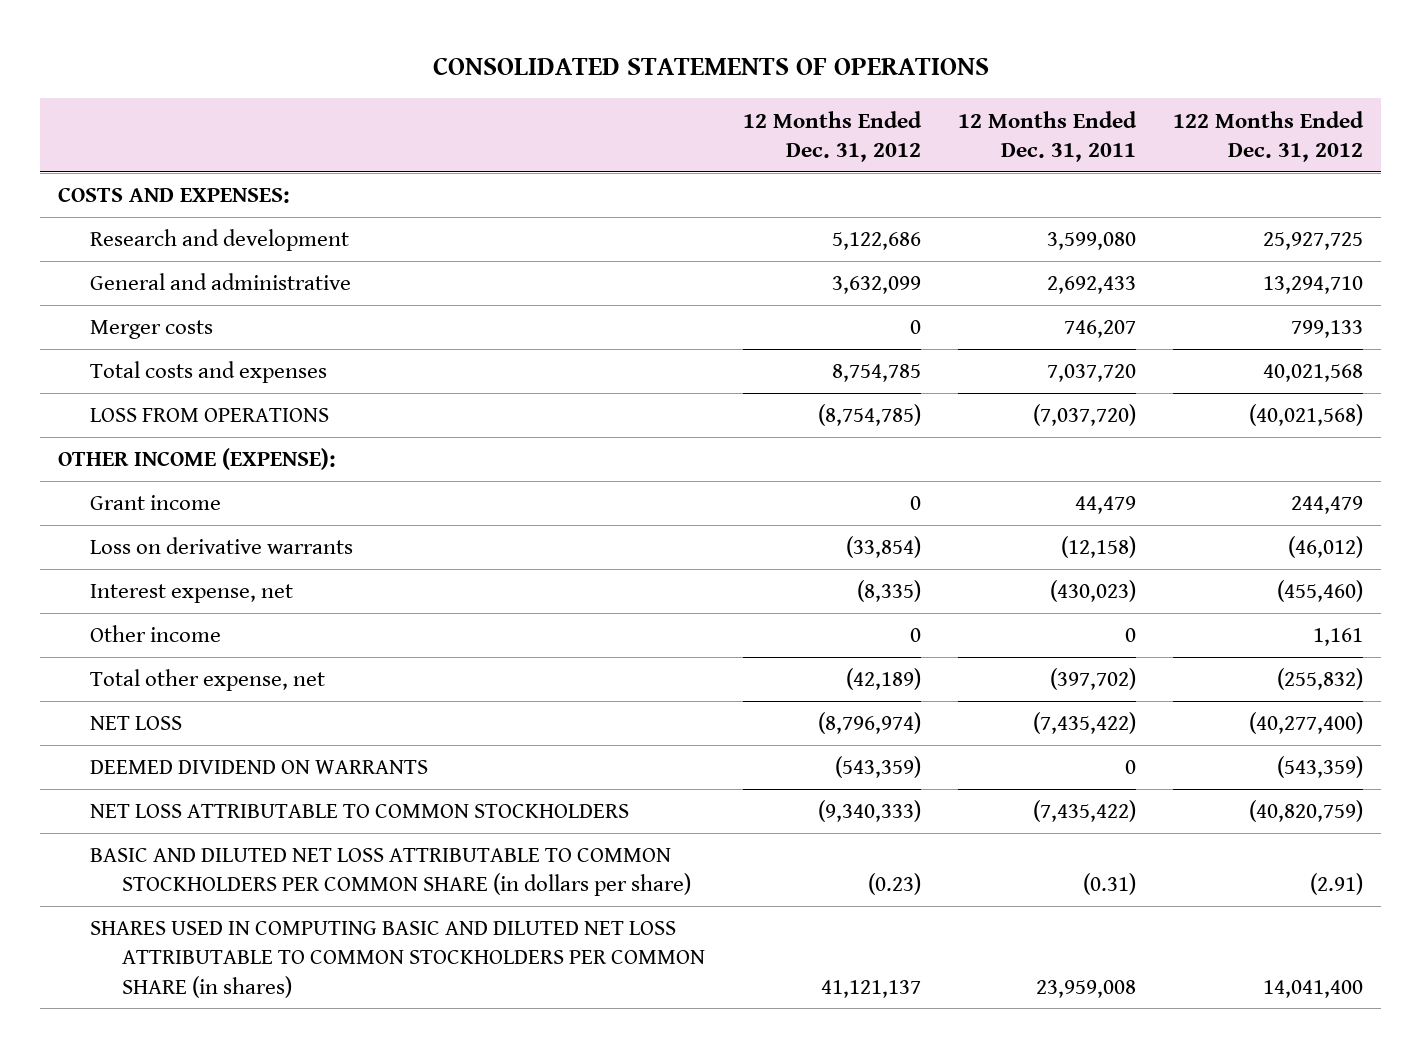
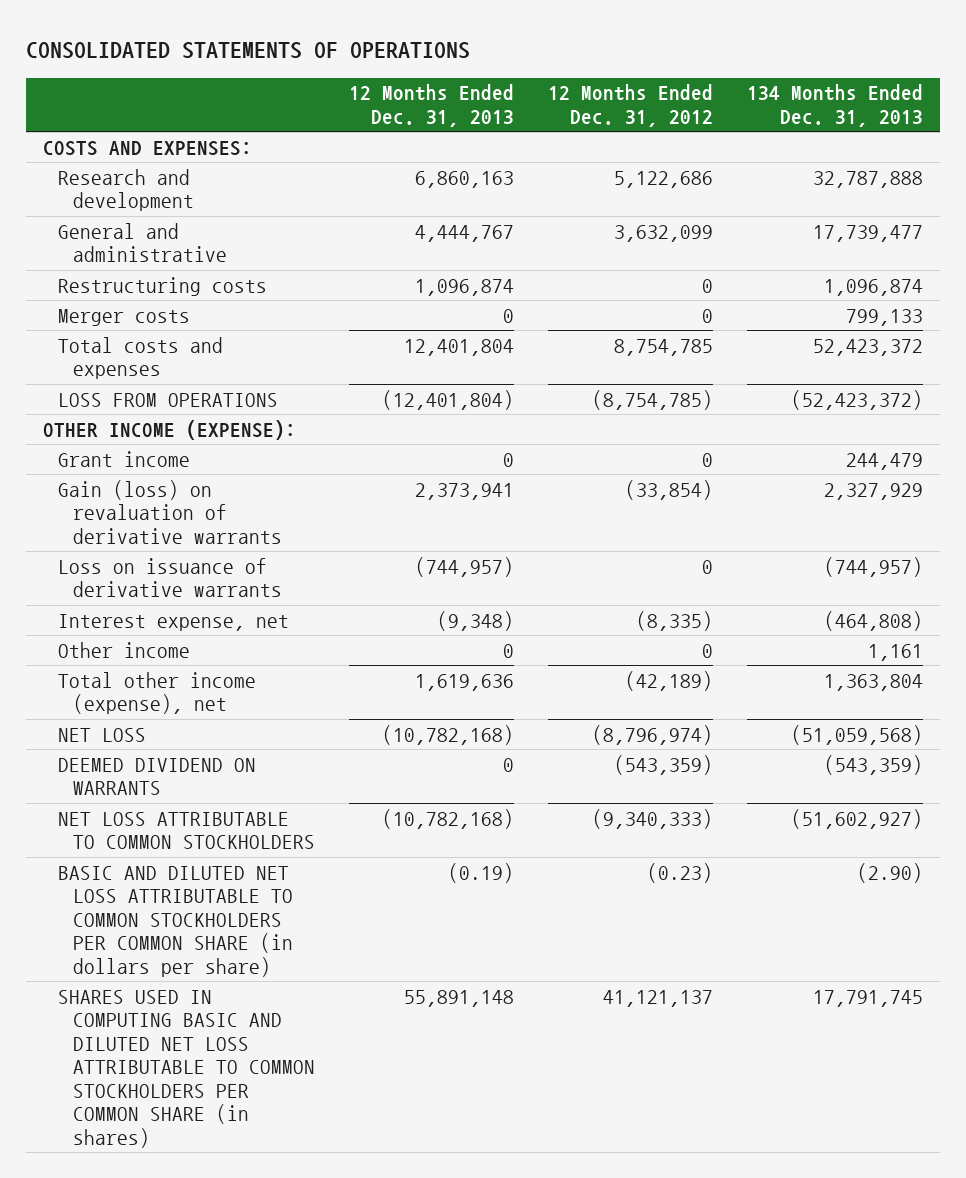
[957,110,1137,162] 12 Months Ended Dec. 31, 2011 -> none
[1172,110,1364,162] 122 Months Ended Dec. 31, 2012 -> none
none -> [349,84,515,127] 12 Months Ended Dec. 31, 2013
none -> [747,84,924,127] 134 Months Ended Dec. 31, 2013
none -> [57,276,267,296] Restructuring costs
[90,537,354,555] Loss on derivative warrants -> [57,479,283,544] Gain (loss) on revaluation of derivative warrants
none -> [57,557,283,598] Loss on issuance of derivative warrants
[90,669,326,692] Total other expense, net -> [57,671,256,715] Total other income (expense), net

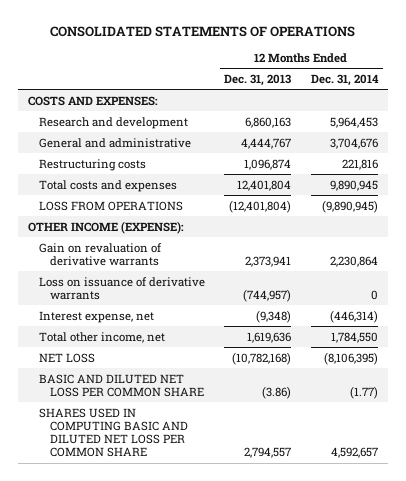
[548,84,714,127] 12 Months Ended Dec. 31, 2012 -> none
[747,84,924,127] 134 Months Ended Dec. 31, 2013 -> none
none -> [310,73,379,86] Dec. 31, 2014
[57,308,190,326] Merger costs -> none
[57,450,190,467] Grant income -> none
[57,479,283,544] Gain (loss) on revaluation of derivative warrants -> [38,242,162,266] Gain on revaluation of derivative warrants
[57,641,190,658] Other income -> none
[57,671,256,715] Total other income (expense), net -> [38,331,165,343] Total other income, net
[57,757,256,796] DEEMED DIVIDEND ON WARRANTS -> none
[57,811,316,850] NET LOSS ATTRIBUTABLE TO COMMON STOCKHOLDERS -> none
[57,865,294,977] BASIC AND DILUTED NET LOSS ATTRIBUTABLE TO COMMON STOCKHOLDERS PER COMMON SHARE (in dollars per share) -> [38,373,205,397] BASIC AND DILUTED NET LOSS PER COMMON SHARE
[448,862,515,883] (0.19) -> [262,385,292,399] (3.86)
[57,989,316,1148] SHARES USED IN COMPUTING BASIC AND DILUTED NET LOSS ATTRIBUTABLE TO COMMON STOCKHOLDERS PER COMMON SHARE (in shares) -> [38,407,189,458] SHARES USED IN COMPUTING BASIC AND DILUTED NET LOSS PER COMMON SHARE
[404,989,515,1007] 55,891,148 -> [244,447,292,459] 2,794,557

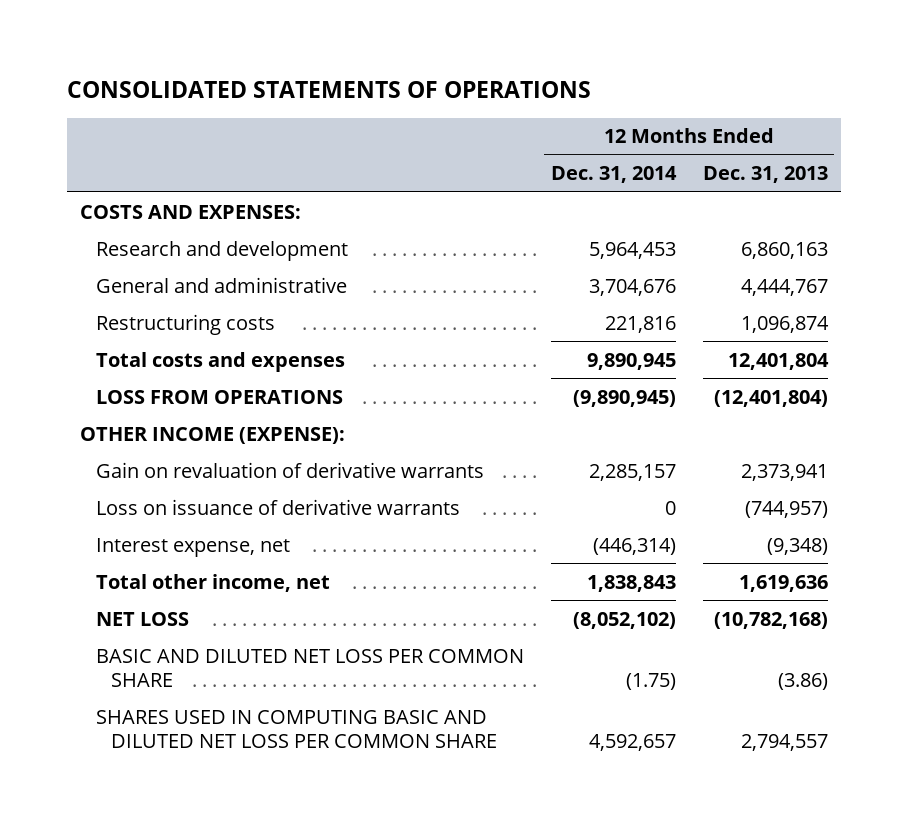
[329,255,378,267] 2,230,864 -> [588,463,676,481] 2,285,157
[330,331,378,343] 1,784,550 -> [586,574,676,592] 1,838,843
[323,351,378,365] (8,106,395) -> [572,611,676,629] (8,052,102)
[349,385,378,399] (1.77) -> [625,672,676,690] (1.75)

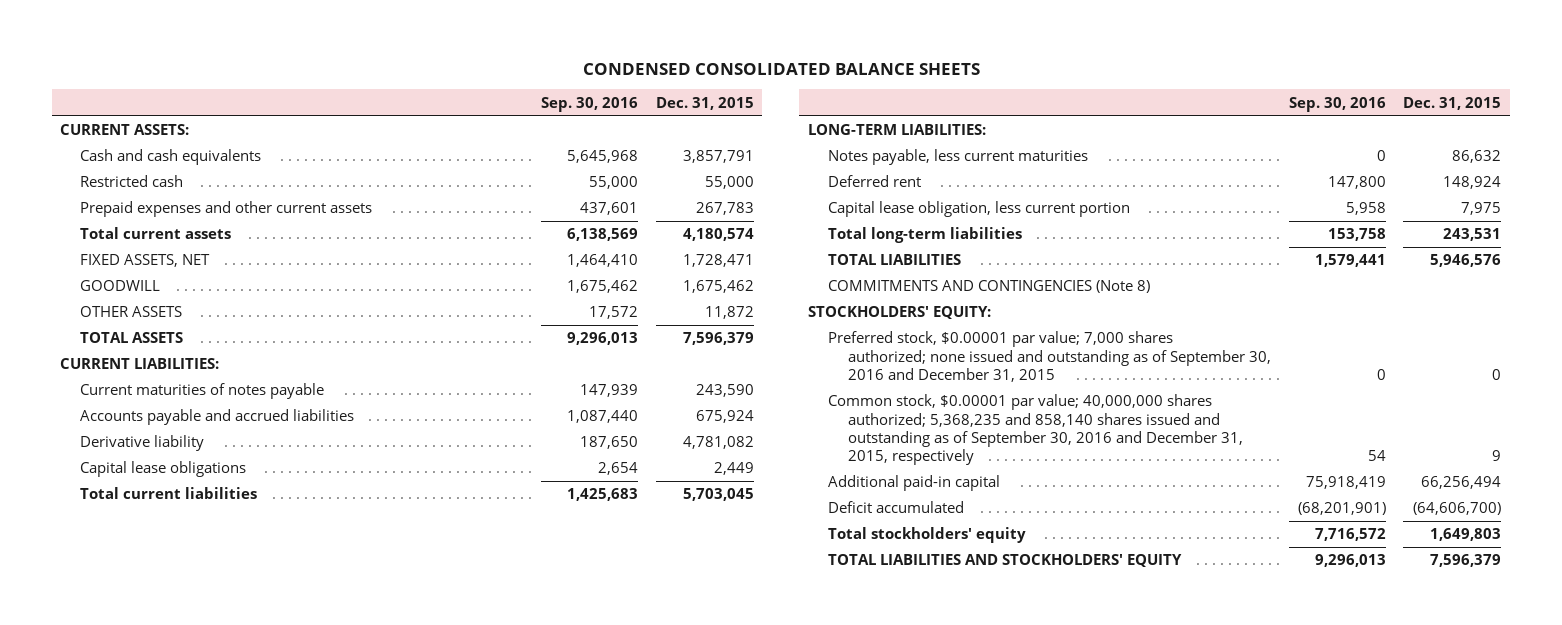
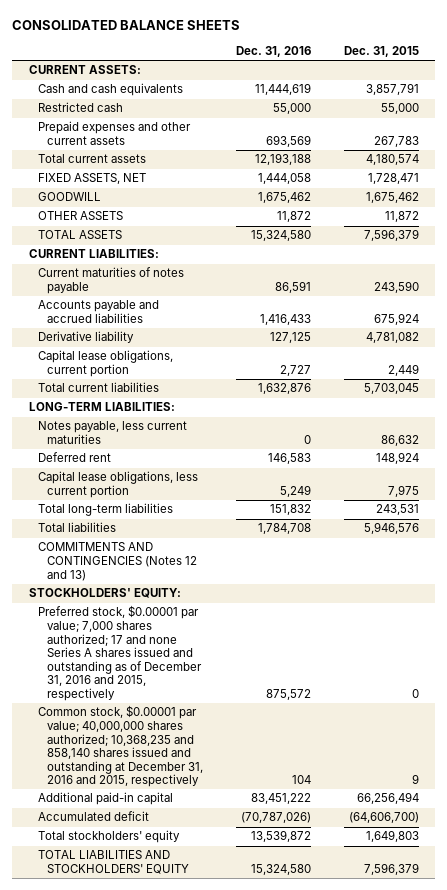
[582,62,980,75] CONDENSED CONSOLIDATED BALANCE SHEETS -> [12,20,241,31] CONSOLIDATED BALANCE SHEETS
[541,96,639,112] Sep. 30, 2016 -> none
none -> [235,46,311,58] Dec. 31, 2016
[80,461,247,478] Capital lease obligations -> [37,350,173,378] Capital lease obligations, current portion
[828,201,1131,218] Capital lease obligation, less current portion -> [37,471,198,499] Capital lease obligations, less current portion
[828,254,962,266] TOTAL LIABILITIES -> [37,522,116,533] Total liabilities
[828,280,1151,294] COMMITMENTS AND CONTINGENCIES (Note 8) -> [37,542,198,581] COMMITMENTS AND CONTINGENCIES (Notes 12 and 13)
[828,331,1272,382] Preferred stock, $0.00001 par value; 7,000 shares authorized; none issued and outstanding as of September 30, 2016 and December 31, 2015 -> [37,605,203,701] Preferred stock, $0.00001 par value; 7,000 shares authorized; 17 and none Series A shares issued and outstanding as of December 31, 2016 and 2015, respectively
[828,394,1244,466] Common stock, $0.00001 par value; 40,000,000 shares authorized; 5,368,235 and 858,140 shares issued and outstanding as of September 30, 2016 and December 31, 2015, respectively -> [37,705,204,788] Common stock, $0.00001 par value; 40,000,000 shares authorized; 10,368,235 and 858,140 shares issued and outstanding at December 31, 2016 and 2015, respectively
[828,501,965,514] Deficit accumulated -> [37,811,149,822] Accumulated deficit

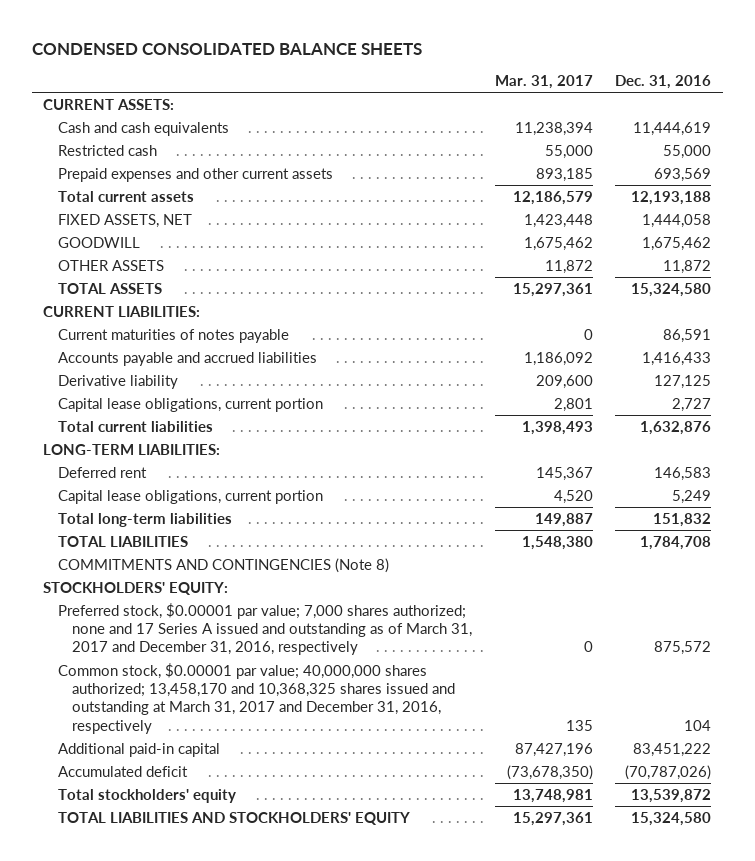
[12,20,241,31] CONSOLIDATED BALANCE SHEETS -> [32,42,423,55] CONDENSED CONSOLIDATED BALANCE SHEETS
[343,46,419,58] Dec. 31, 2015 -> none
none -> [494,75,593,90] Mar. 31, 2017
[37,421,187,445] Notes payable, less current maturities -> none
[37,471,198,499] Capital lease obligations, less current portion -> [57,489,323,504] Capital lease obligations, current portion
[37,522,116,533] Total liabilities -> [57,535,188,547] TOTAL LIABILITIES
[37,542,198,581] COMMITMENTS AND CONTINGENCIES (Notes 12 and 13) -> [57,557,389,573] COMMITMENTS AND CONTINGENCIES (Note 8)
[37,605,203,701] Preferred stock, $0.00001 par value; 7,000 shares authorized; 17 and none Series A shares issued and outstanding as of December 31, 2016 and 2015, respectively -> [57,602,473,656] Preferred stock, $0.00001 par value; 7,000 shares authorized; none and 17 Series A issued and outstanding as of March 31, 2017 and December 31, 2016, respectively
[37,705,204,788] Common stock, $0.00001 par value; 40,000,000 shares authorized; 10,368,235 and 858,140 shares issued and outstanding at December 31, 2016 and 2015, respectively -> [57,662,456,734] Common stock, $0.00001 par value; 40,000,000 shares authorized; 13,458,170 and 10,368,325 shares issued and outstanding at March 31, 2017 and December 31, 2016, respectively

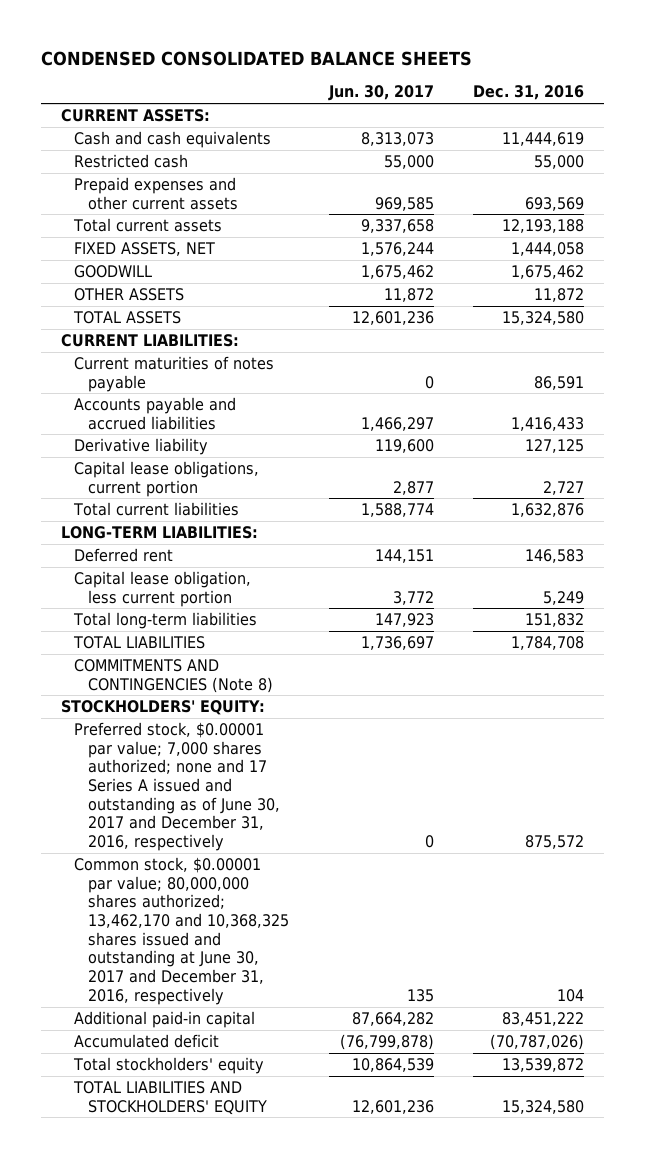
[494,75,593,90] Mar. 31, 2017 -> none
none -> [327,85,434,102] Jun. 30, 2017
[57,489,323,504] Capital lease obligations, current portion -> [74,570,252,607] Capital lease obligation, less current portion
[57,602,473,656] Preferred stock, $0.00001 par value; 7,000 shares authorized; none and 17 Series A issued and outstanding as of March 31, 2017 and December 31, 2016, respectively -> [74,721,280,852] Preferred stock, $0.00001 par value; 7,000 shares authorized; none and 17 Series A issued and outstanding as of June 30, 2017 and December 31, 2016, respectively
[57,662,456,734] Common stock, $0.00001 par value; 40,000,000 shares authorized; 13,458,170 and 10,368,325 shares issued and outstanding at March 31, 2017 and December 31, 2016, respectively -> [74,856,289,1005] Common stock, $0.00001 par value; 80,000,000 shares authorized; 13,462,170 and 10,368,325 shares issued and outstanding at June 30, 2017 and December 31, 2016, respectively

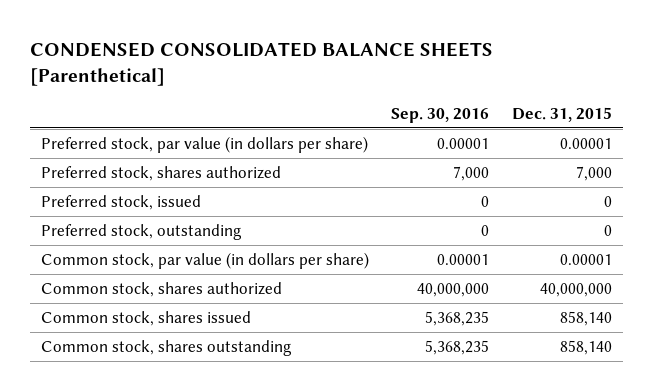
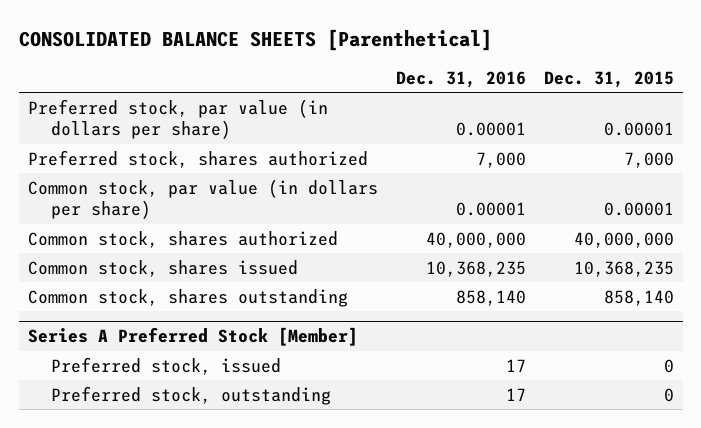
[29,41,493,86] CONDENSED CONSOLIDATED BALANCE SHEETS [Parenthetical] -> [18,28,492,51] CONSOLIDATED BALANCE SHEETS [Parenthetical]
[391,107,490,123] Sep. 30, 2016 -> none
none -> [395,70,526,88] Dec. 31, 2016
[40,195,201,211] Preferred stock, issued -> none
[40,224,242,241] Preferred stock, outstanding -> none
[559,311,612,327] 858,140 -> [573,260,674,277] 10,368,235
none -> [27,327,358,347] Series A Preferred Stock [Member]
none -> [51,356,282,375] Preferred stock, issued
none -> [51,385,332,405] Preferred stock, outstanding

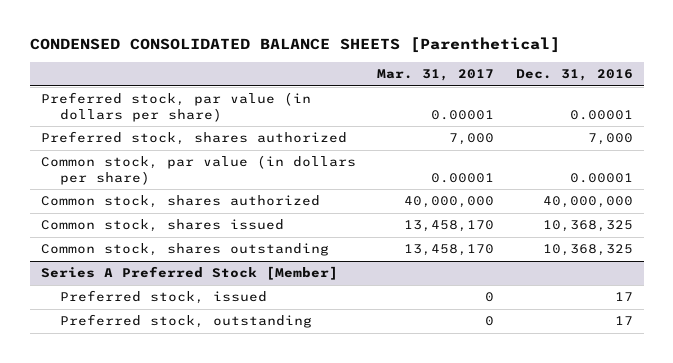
[18,28,492,51] CONSOLIDATED BALANCE SHEETS [Parenthetical] -> [29,37,560,54] CONDENSED CONSOLIDATED BALANCE SHEETS [Parenthetical]
[543,70,674,88] Dec. 31, 2015 -> none
none -> [377,69,495,82] Mar. 31, 2017
[425,260,526,277] 10,368,235 -> [542,220,633,233] 10,368,325
[455,289,526,306] 858,140 -> [542,244,633,257] 10,368,325

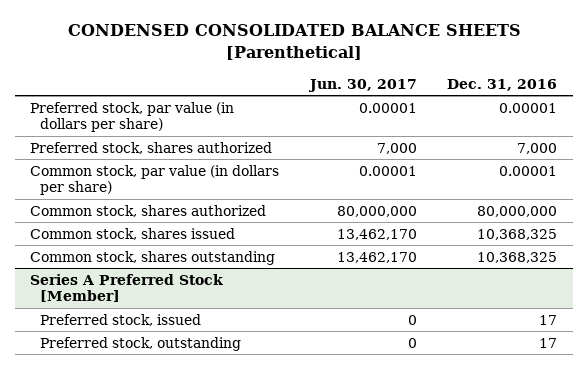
[377,69,495,82] Mar. 31, 2017 -> none
none -> [307,79,417,93] Jun. 30, 2017
[542,196,633,209] 40,000,000 -> [477,205,558,217] 80,000,000

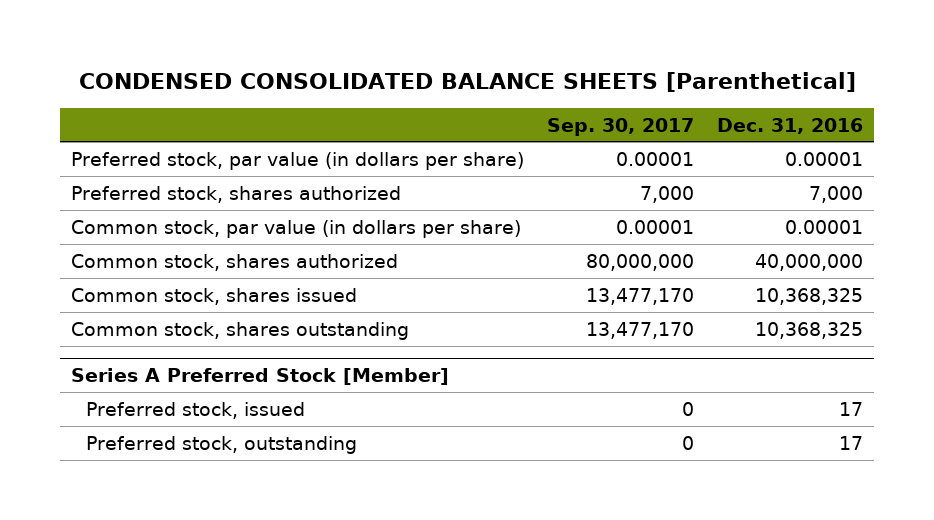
[307,79,417,93] Jun. 30, 2017 -> none
none -> [547,117,695,136] Sep. 30, 2017
[477,205,558,217] 80,000,000 -> [754,253,863,271] 40,000,000

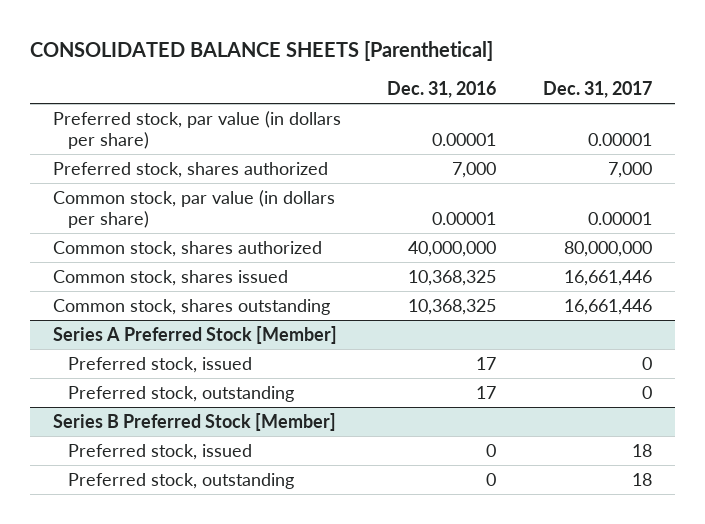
[79,72,857,93] CONDENSED CONSOLIDATED BALANCE SHEETS [Parenthetical] -> [30,41,494,62] CONSOLIDATED BALANCE SHEETS [Parenthetical]
[547,117,695,136] Sep. 30, 2017 -> none
none -> [542,81,652,99] Dec. 31, 2017
none -> [53,412,337,431] Series B Preferred Stock [Member]
none -> [67,443,252,460] Preferred stock, issued
none -> [67,472,294,489] Preferred stock, outstanding

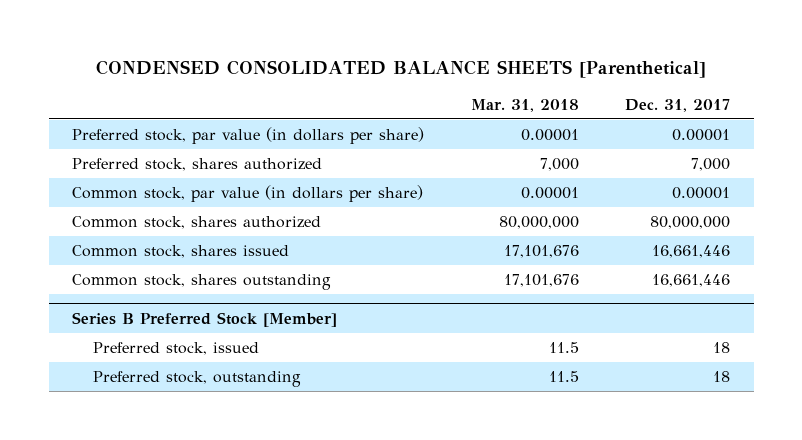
[30,41,494,62] CONSOLIDATED BALANCE SHEETS [Parenthetical] -> [96,59,707,78] CONDENSED CONSOLIDATED BALANCE SHEETS [Parenthetical]
[387,81,497,99] Dec. 31, 2016 -> none
none -> [470,98,579,112] Mar. 31, 2018
[53,325,338,344] Series A Preferred Stock [Member] -> none
[67,356,252,373] Preferred stock, issued -> none
[67,385,294,402] Preferred stock, outstanding -> none

